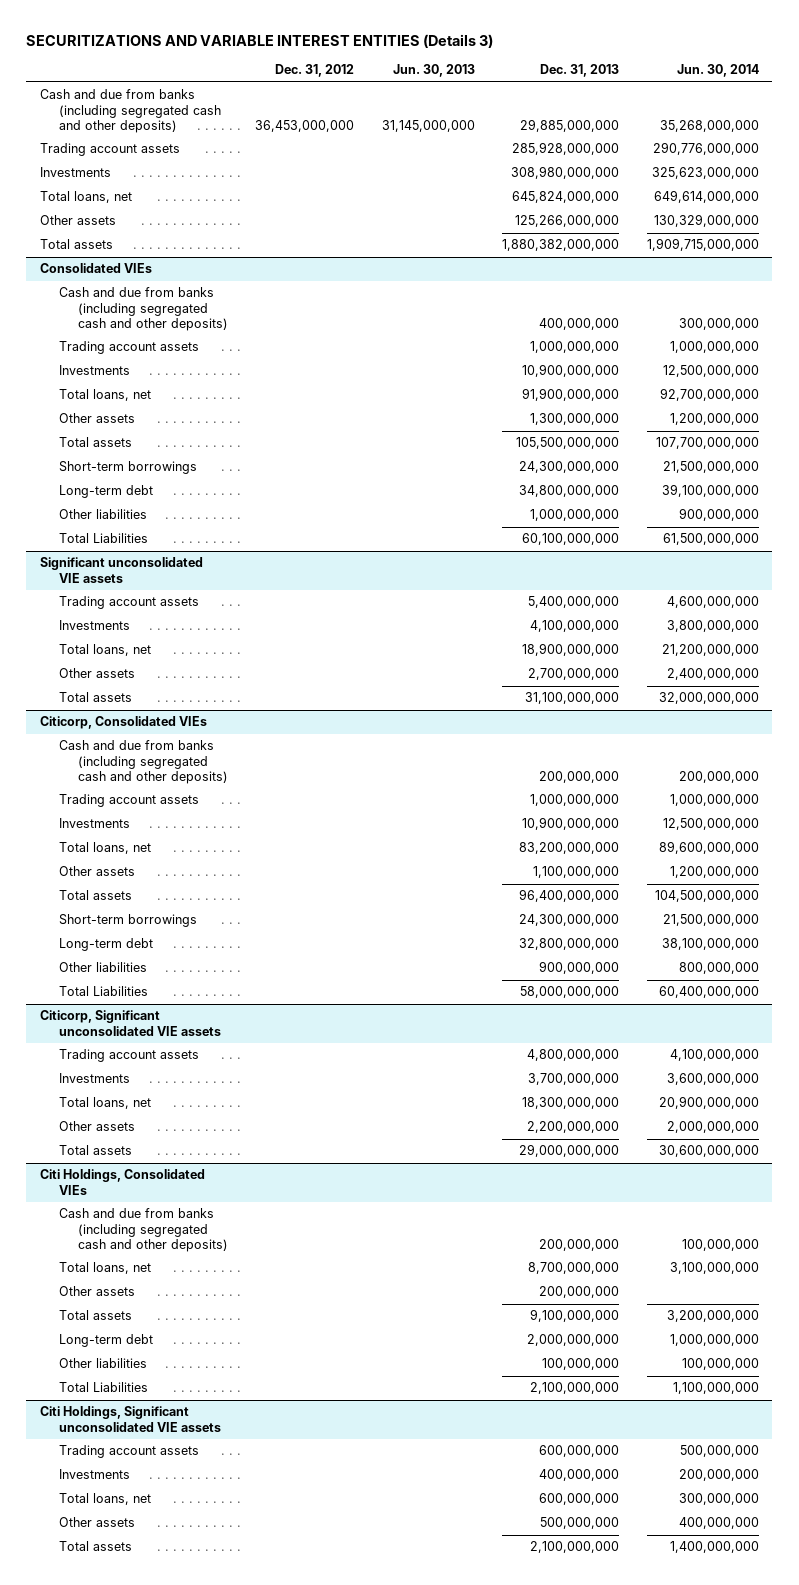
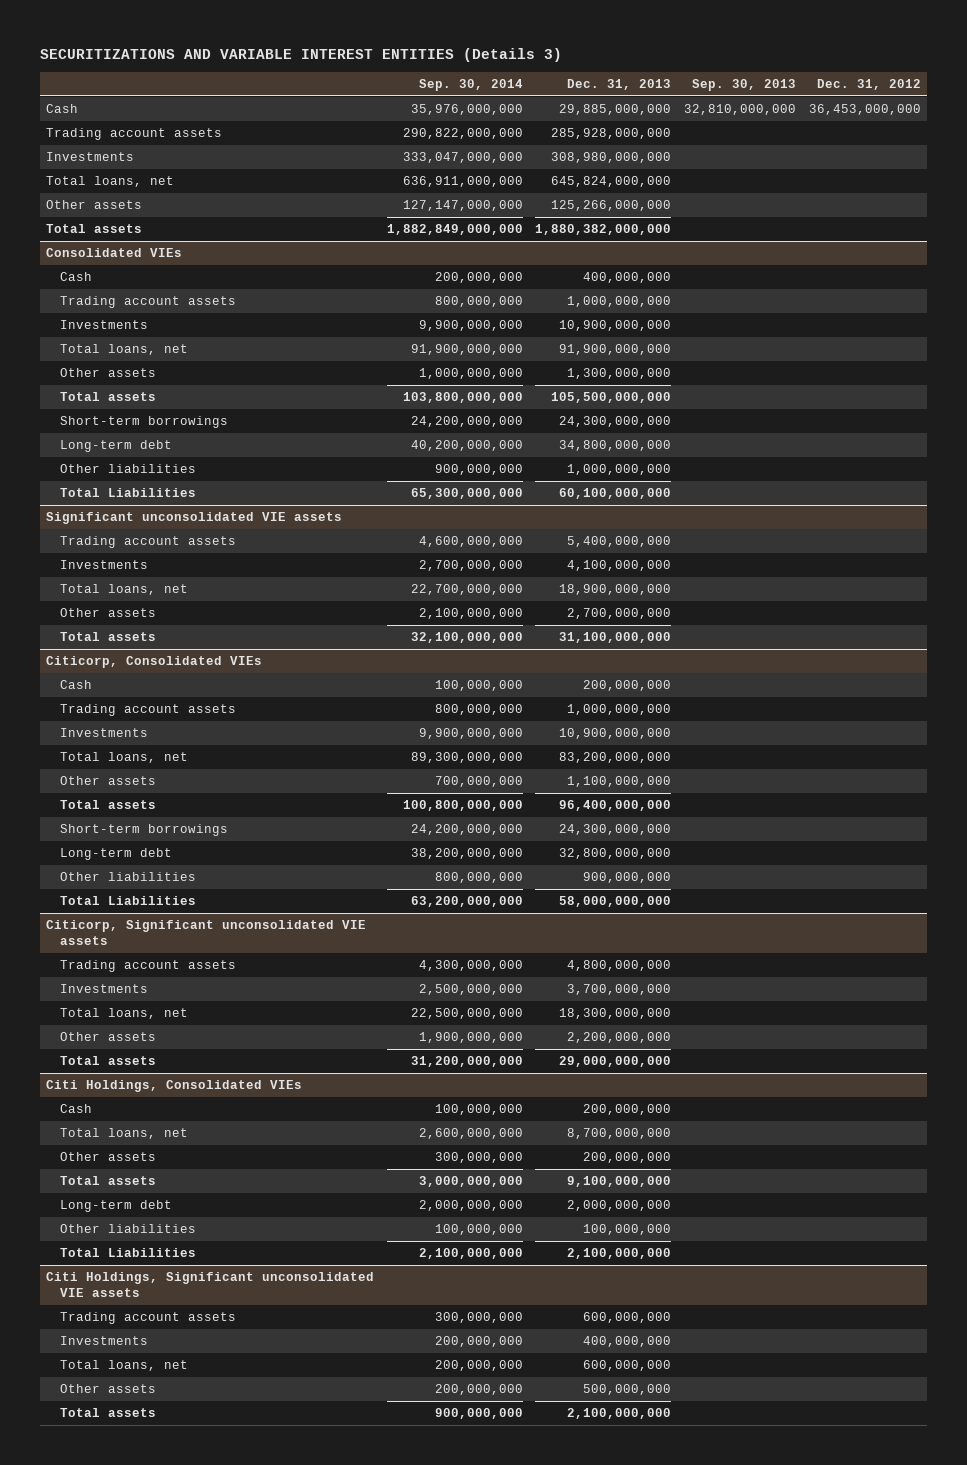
[392,64,475,78] Jun. 30, 2013 -> none
[676,64,759,78] Jun. 30, 2014 -> none
none -> [418,78,523,91] Sep. 30, 2014
none -> [692,78,797,91] Sep. 30, 2013
[39,89,221,133] Cash and due from banks (including segregated cash and other deposits) -> [46,104,79,114] Cash
[58,287,228,331] Cash and due from banks (including segregated cash and other deposits) -> [60,272,93,282] Cash
[58,740,228,784] Cash and due from banks (including segregated cash and other deposits) -> [60,680,93,690] Cash
[58,1208,228,1252] Cash and due from banks (including segregated cash and other deposits) -> [60,1104,93,1114] Cash

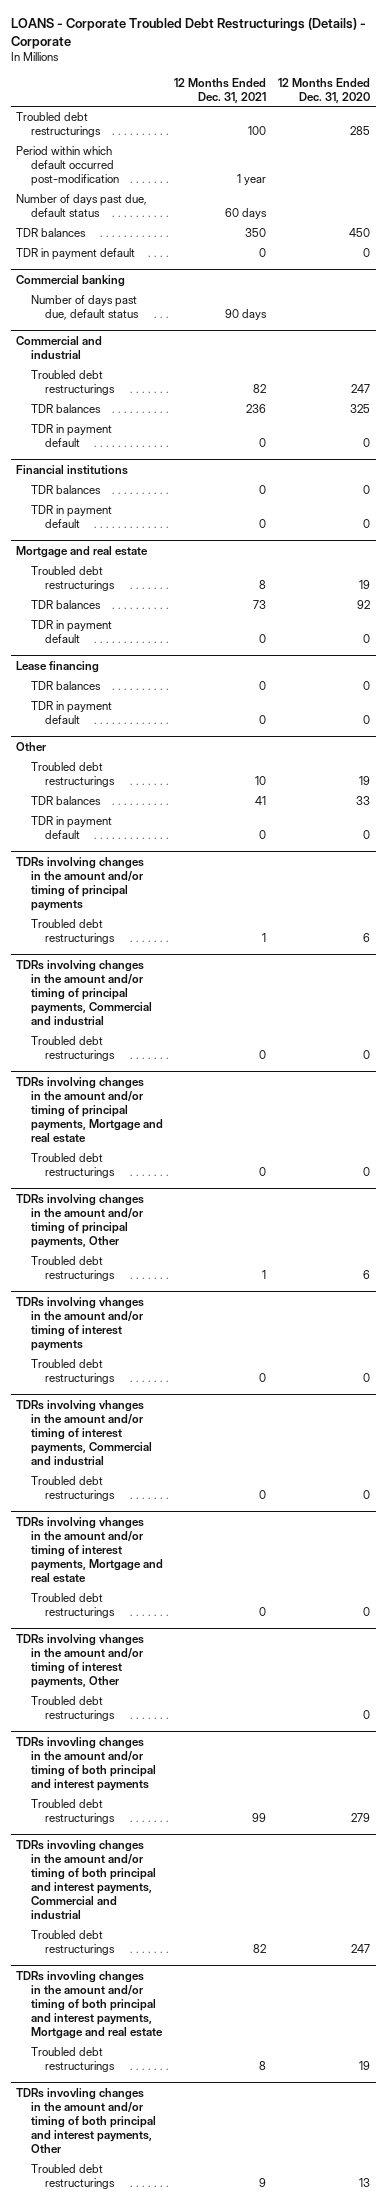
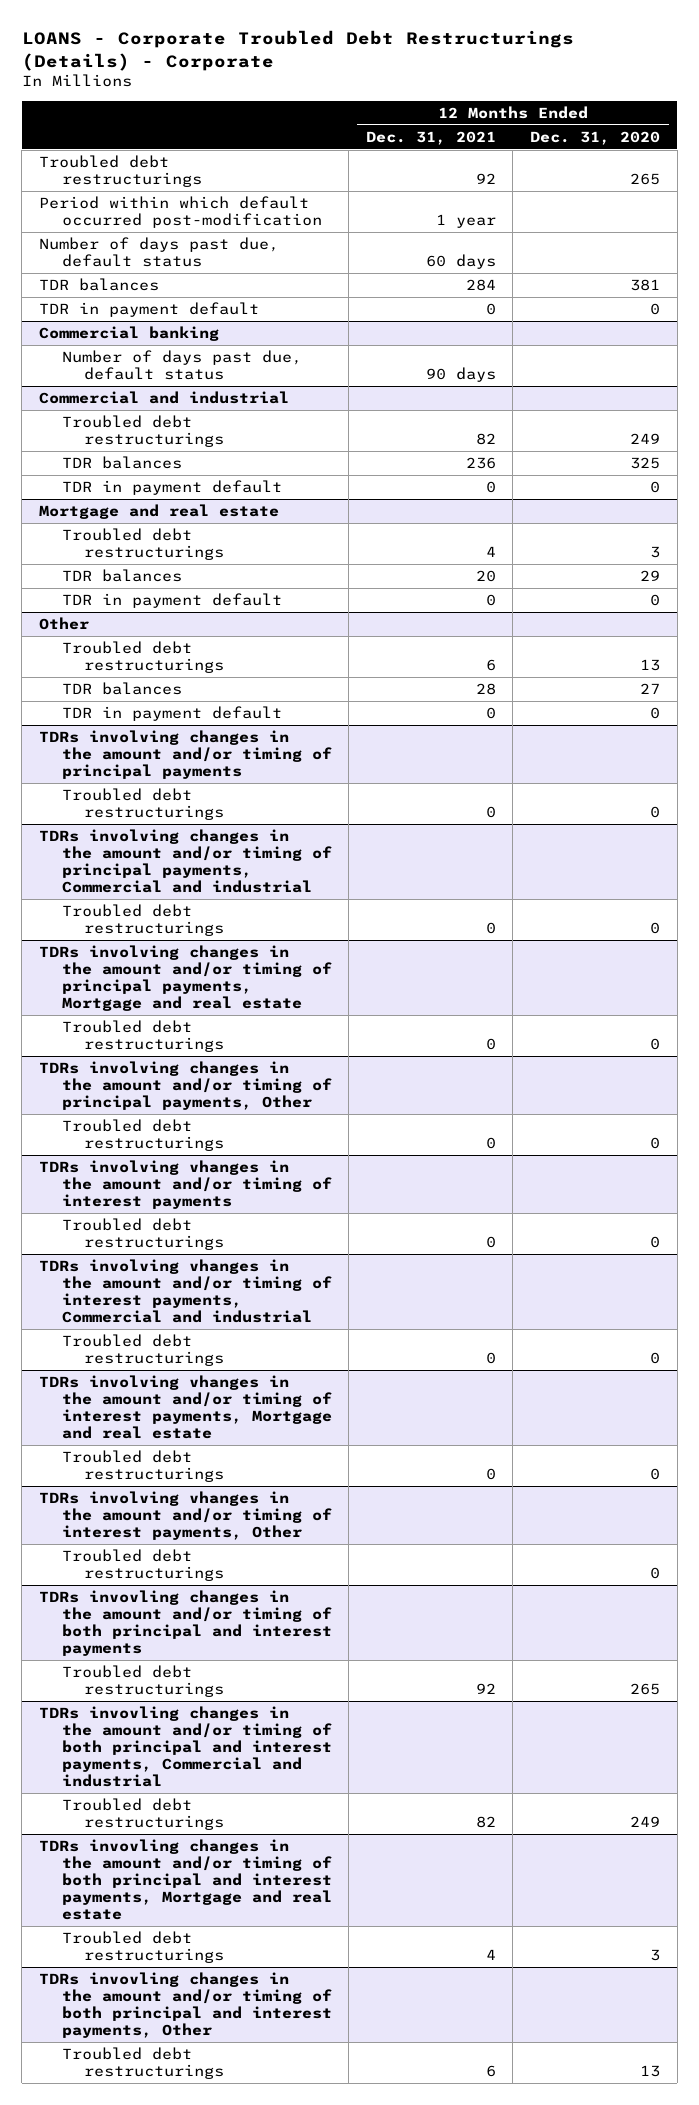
[248,126,267,136] 100 -> [475,173,496,185] 92
[350,126,371,136] 285 -> [630,173,661,186] 265
[245,228,267,238] 350 -> [465,279,496,292] 284
[349,228,371,238] 450 -> [630,279,661,292] 381
[351,384,371,394] 247 -> [630,433,661,445] 249
[16,465,129,476] Financial institutions -> none
[30,485,101,495] TDR balances -> none
[30,505,112,529] TDR in payment default -> none
[30,620,112,644] TDR in payment default -> none
[16,661,100,674] Lease financing -> none
[30,681,101,691] TDR balances -> none
[259,580,267,590] 8 -> [485,546,496,558] 4
[359,580,371,590] 19 -> [650,546,661,559] 3
[253,600,267,610] 73 -> [475,570,496,583] 20
[357,600,371,610] 92 -> [640,570,661,582] 29
[255,776,267,786] 10 -> [485,659,496,672] 6
[359,776,371,786] 19 -> [640,659,661,672] 13
[255,796,267,806] 41 -> [475,683,496,696] 28
[356,796,371,806] 33 -> [640,683,661,695] 27
[262,933,267,943] 1 -> [485,806,496,819] 0
[363,933,371,943] 6 -> [650,806,661,819] 0
[262,1270,267,1280] 1 -> [485,1137,496,1150] 0
[363,1270,371,1280] 6 -> [650,1137,661,1150] 0
[252,1813,267,1823] 99 -> [475,1683,496,1695] 92
[351,1813,371,1823] 279 -> [630,1683,661,1696] 265
[351,1944,371,1954] 247 -> [630,1816,661,1828] 249
[259,2061,267,2071] 8 -> [485,1949,496,1961] 4
[359,2061,371,2071] 19 -> [650,1949,661,1962] 3
[259,2178,267,2188] 9 -> [485,2065,496,2078] 6

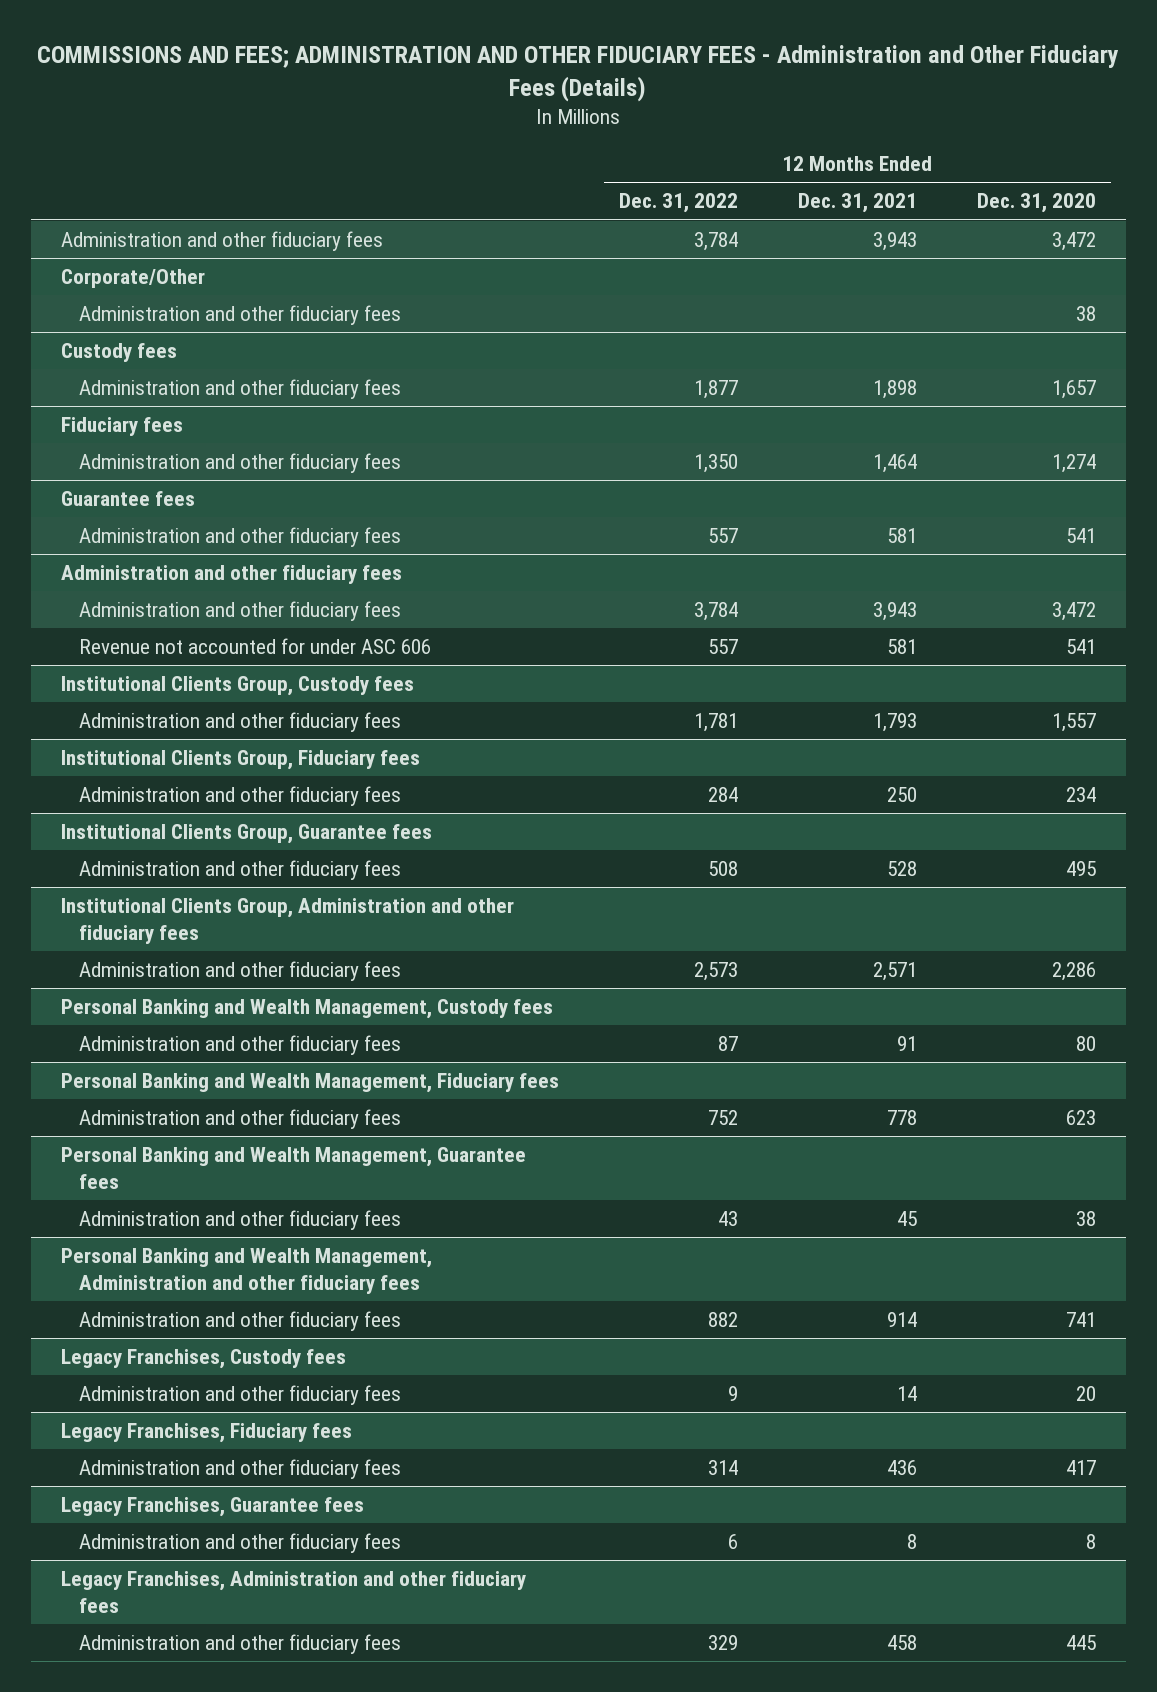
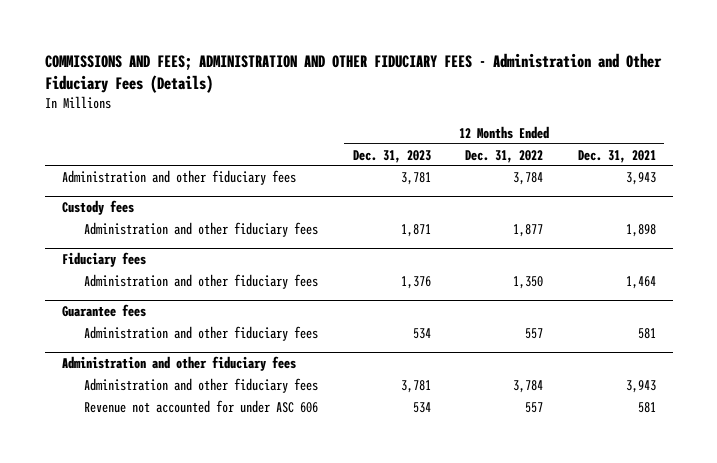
[976,193,1096,214] Dec. 31, 2020 -> none
none -> [352,149,431,163] Dec. 31, 2023
[60,269,205,289] Corporate/Other -> none
[78,305,401,326] Administration and other fiduciary fees -> none
[60,676,414,697] Institutional Clients Group, Custody fees -> none
[78,712,401,733] Administration and other fiduciary fees -> none
[60,750,420,771] Institutional Clients Group, Fiduciary fees -> none
[78,786,401,807] Administration and other fiduciary fees -> none
[60,824,432,845] Institutional Clients Group, Guarantee fees -> none
[78,860,401,881] Administration and other fiduciary fees -> none
[60,898,514,945] Institutional Clients Group, Administration and other fiduciary fees -> none
[78,961,401,982] Administration and other fiduciary fees -> none
[60,999,553,1020] Personal Banking and Wealth Management, Custody fees -> none
[78,1035,401,1056] Administration and other fiduciary fees -> none
[60,1073,559,1094] Personal Banking and Wealth Management, Fiduciary fees -> none
[78,1109,401,1130] Administration and other fiduciary fees -> none
[60,1147,526,1190] Personal Banking and Wealth Management, Guarantee fees -> none
[78,1210,401,1231] Administration and other fiduciary fees -> none
[60,1248,432,1295] Personal Banking and Wealth Management, Administration and other fiduciary fees -> none
[78,1311,401,1332] Administration and other fiduciary fees -> none
[60,1349,346,1370] Legacy Franchises, Custody fees -> none
[78,1385,401,1406] Administration and other fiduciary fees -> none
[60,1423,352,1444] Legacy Franchises, Fiduciary fees -> none
[78,1459,401,1480] Administration and other fiduciary fees -> none
[60,1497,364,1518] Legacy Franchises, Guarantee fees -> none
[78,1533,401,1554] Administration and other fiduciary fees -> none
[60,1571,526,1614] Legacy Franchises, Administration and other fiduciary fees -> none
[78,1634,401,1655] Administration and other fiduciary fees -> none

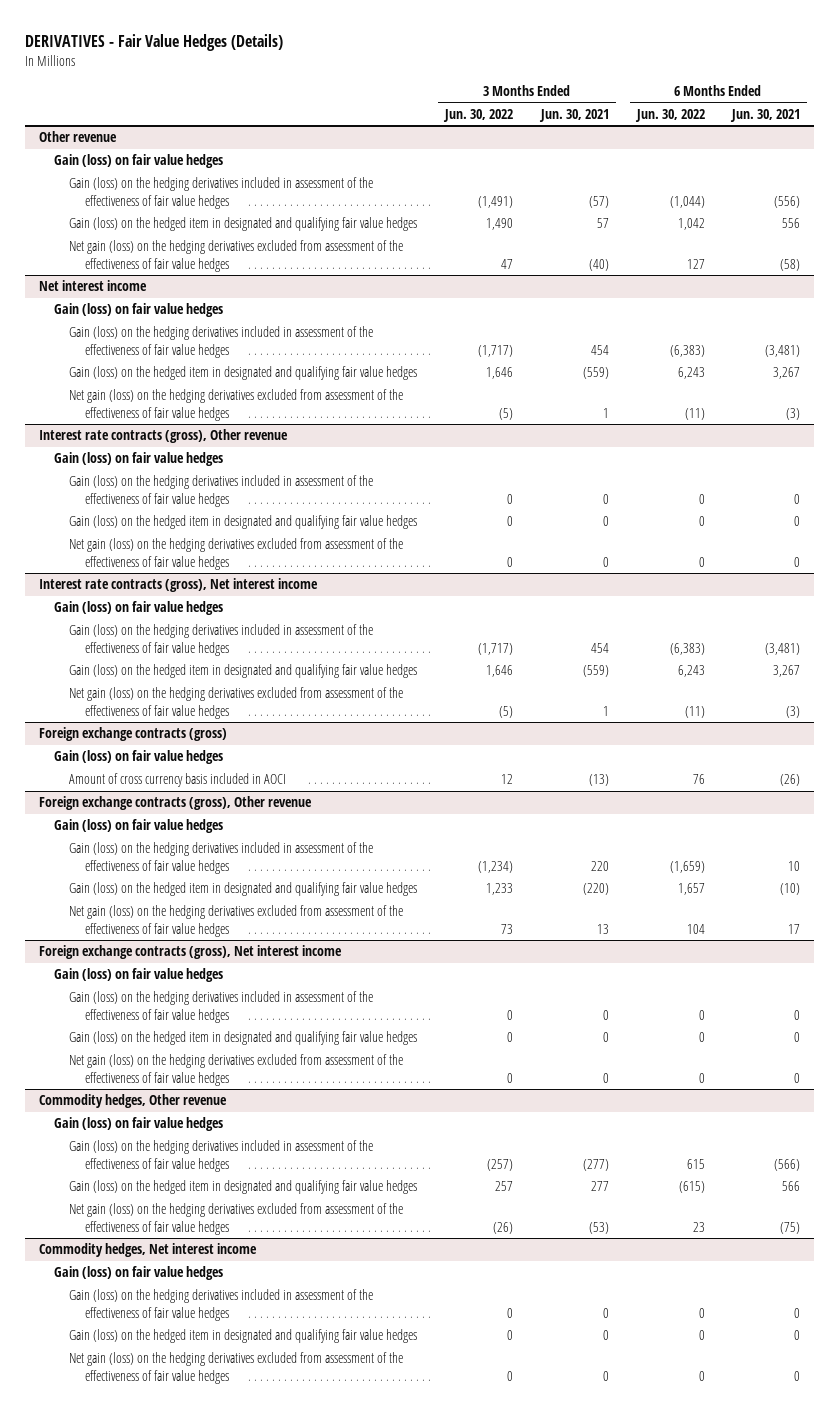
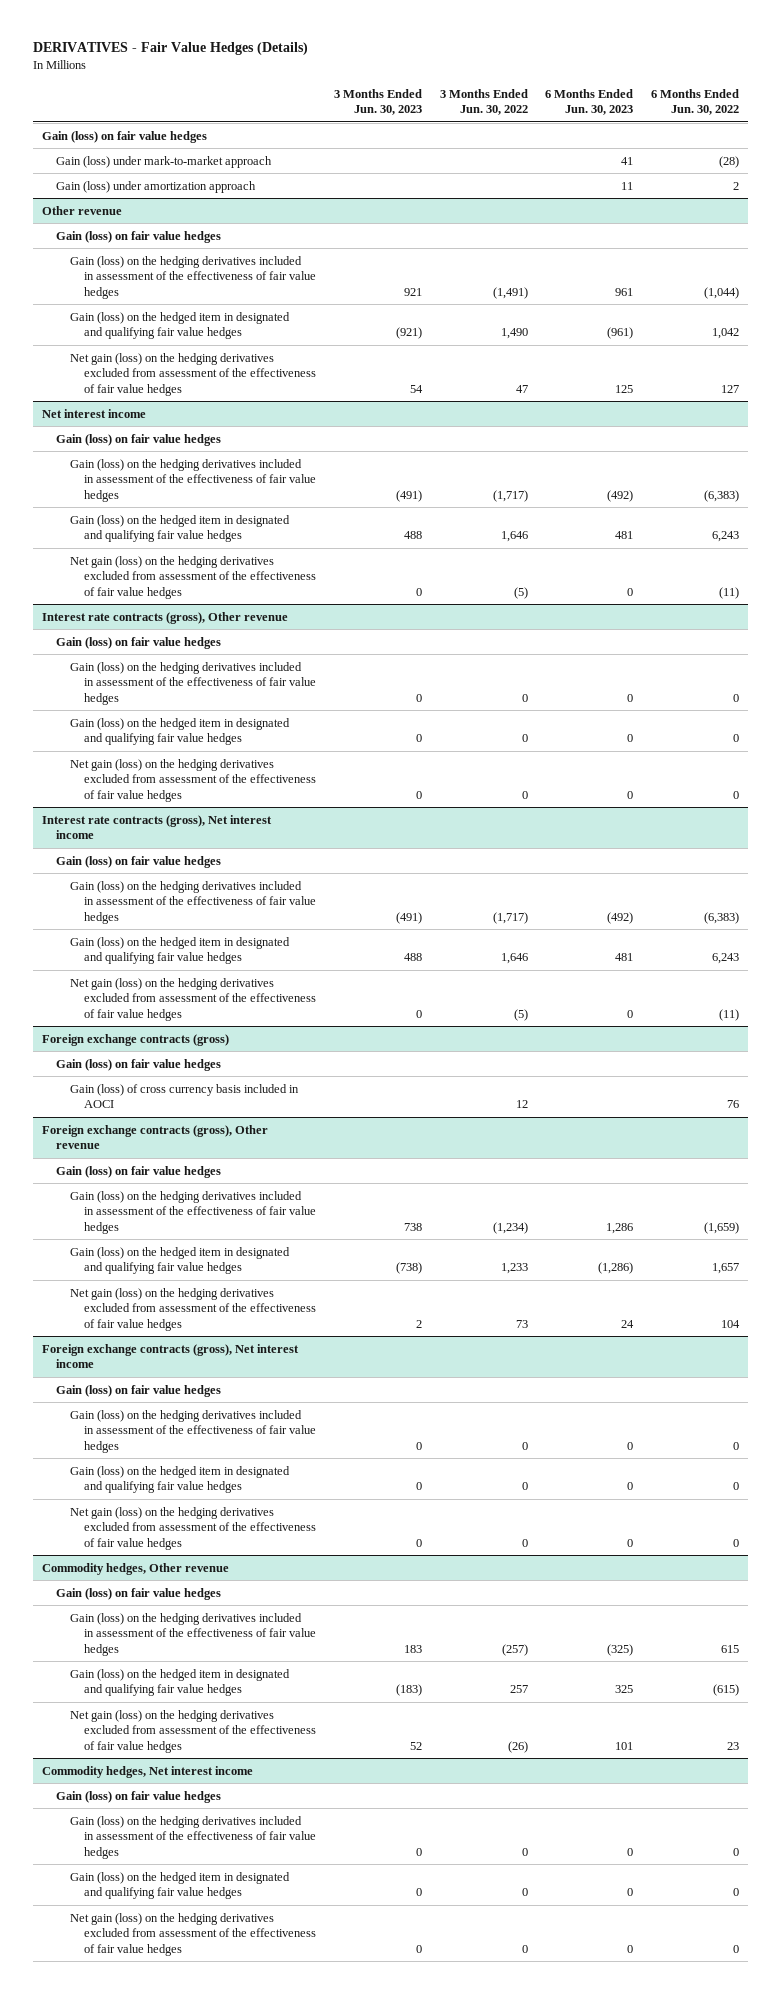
[538,108,609,122] Jun. 30, 2021 -> none
[730,108,801,122] Jun. 30, 2021 -> none
none -> [334,88,423,116] 3 Months Ended Jun. 30, 2023
none -> [545,88,634,116] 6 Months Ended Jun. 30, 2023
none -> [42,130,208,143] Gain (loss) on fair value hedges
none -> [56,155,273,168] Gain (loss) under mark-to-market approach
none -> [56,180,257,193] Gain (loss) under amortization approach
[69,773,287,788] Amount of cross currency basis included in AOCI -> [70,1083,300,1109] Gain (loss) of cross currency basis included in AOCI

